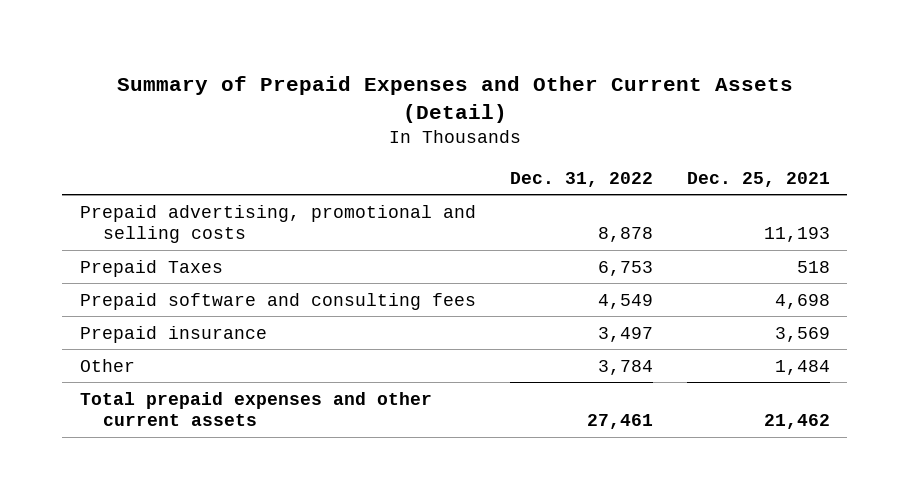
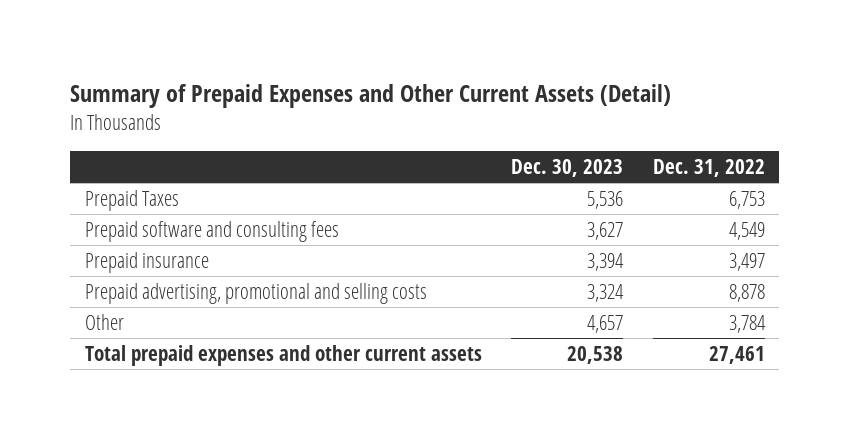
[687,171,831,187] Dec. 25, 2021 -> none
none -> [511,159,624,178] Dec. 30, 2023
[79,204,476,244] Prepaid advertising, promotional and selling costs -> [84,283,427,305] Prepaid advertising, promotional and selling costs

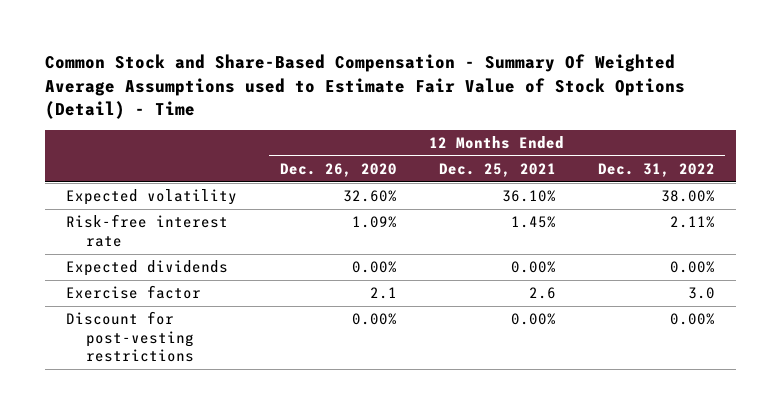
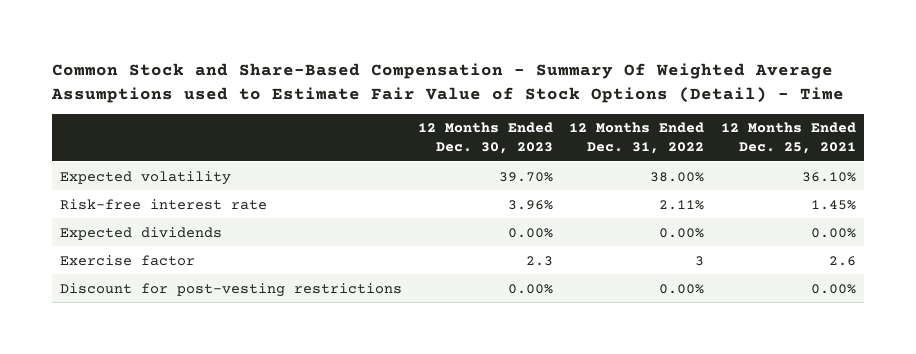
[279,162,397,177] Dec. 26, 2020 -> none
none -> [418,122,554,154] 12 Months Ended Dec. 30, 2023
[687,287,715,300] 3.0 -> [695,255,705,266] 3

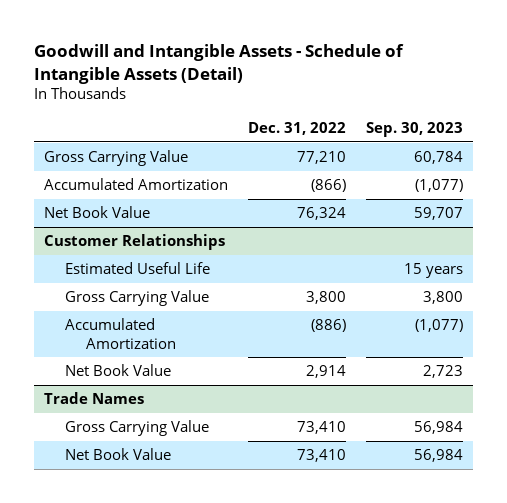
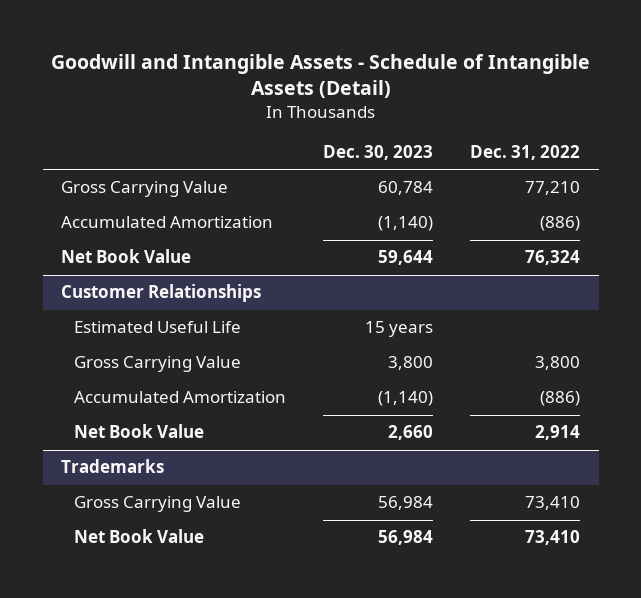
[366,121,464,137] Sep. 30, 2023 -> none
none -> [323,144,434,160] Dec. 30, 2023
[311,179,347,193] (866) -> [540,216,581,232] (886)
[44,392,145,405] Trade Names -> none
none -> [60,459,164,474] Trademarks

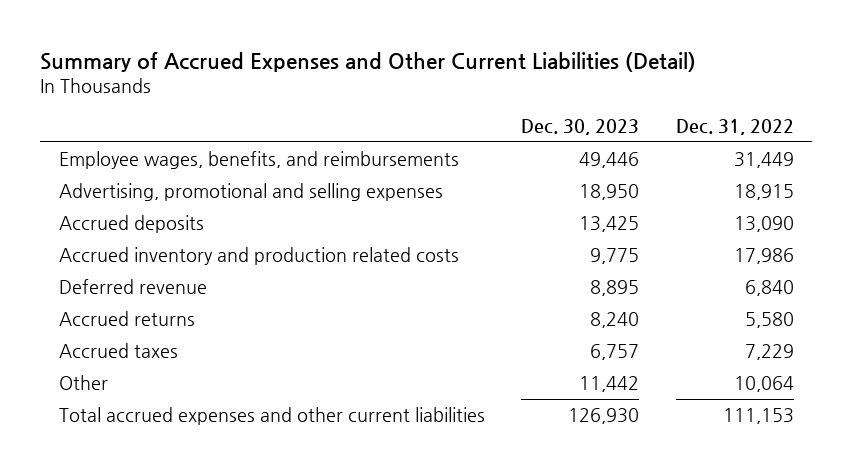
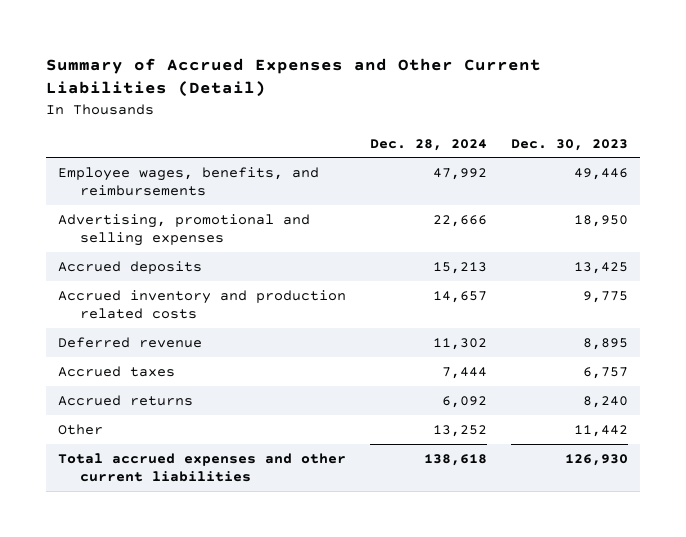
[675,118,794,135] Dec. 31, 2022 -> none
none -> [370,138,488,151] Dec. 28, 2024
[58,311,195,327] Accrued returns -> [58,394,194,406] Accrued returns

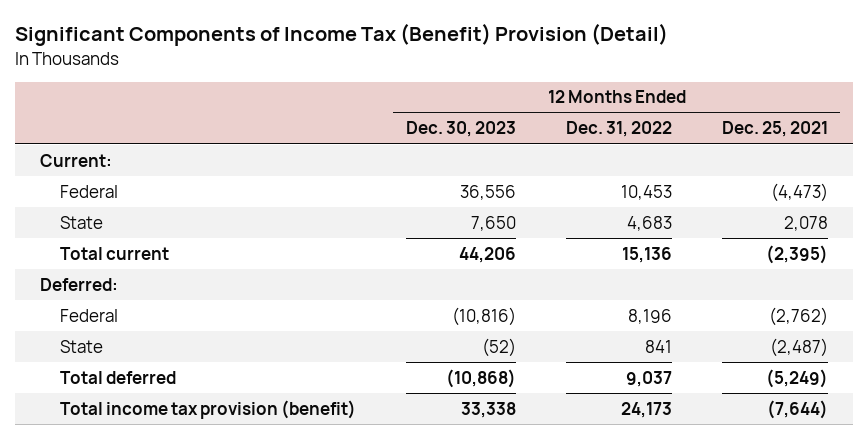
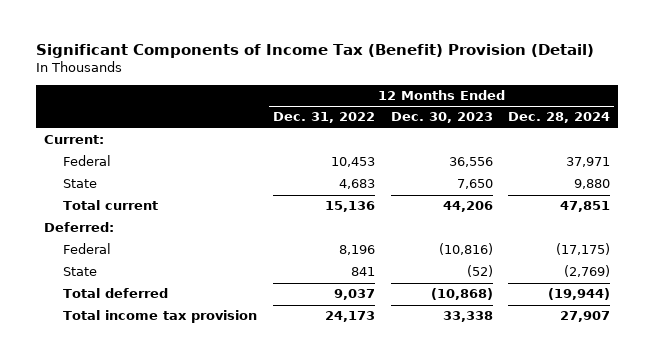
[721,121,828,138] Dec. 25, 2021 -> none
none -> [508,112,611,124] Dec. 28, 2024
[59,399,356,419] Total income tax provision (benefit) -> [63,310,258,324] Total income tax provision

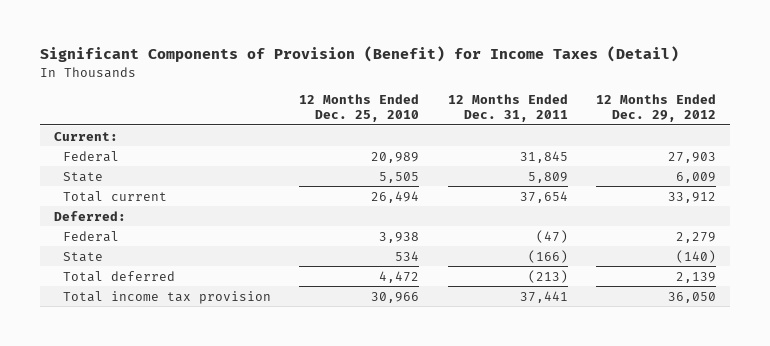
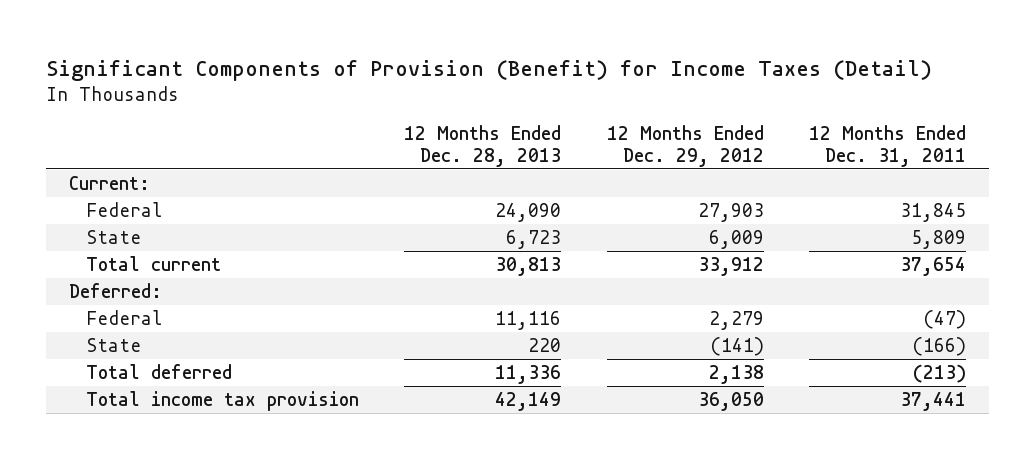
[299,93,420,123] 12 Months Ended Dec. 25, 2010 -> none
none -> [404,124,562,167] 12 Months Ended Dec. 28, 2013
[676,249,717,263] (140) -> [709,336,764,356] (141)
[676,271,717,283] 2,139 -> [708,364,764,384] 2,138

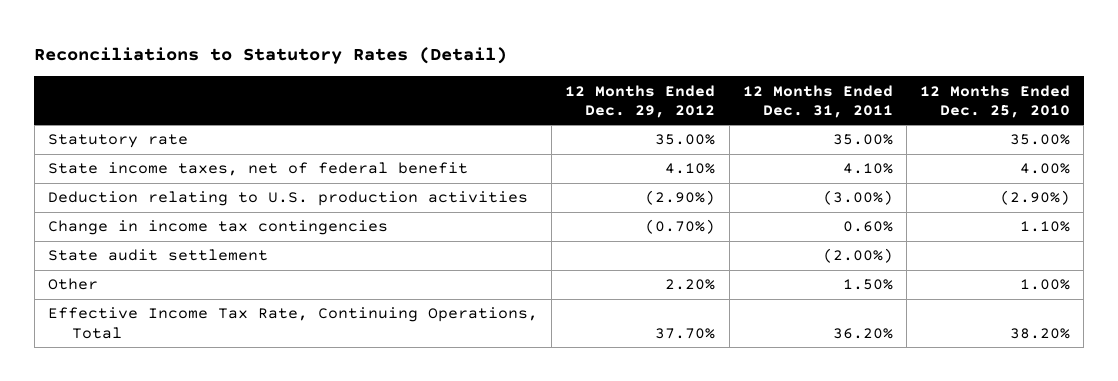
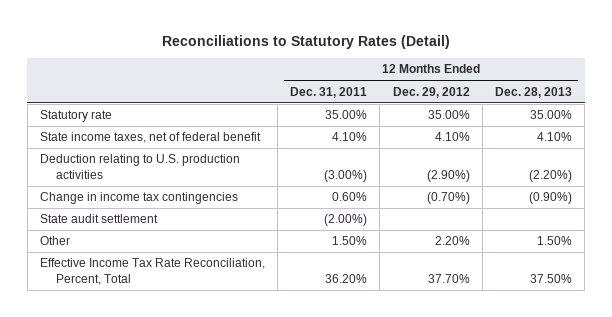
[920,84,1071,118] 12 Months Ended Dec. 25, 2010 -> none
none -> [494,86,572,98] Dec. 28, 2013
[48,307,539,339] Effective Income Tax Rate, Continuing Operations, Total -> [39,258,265,285] Effective Income Tax Rate Reconciliation, Percent, Total

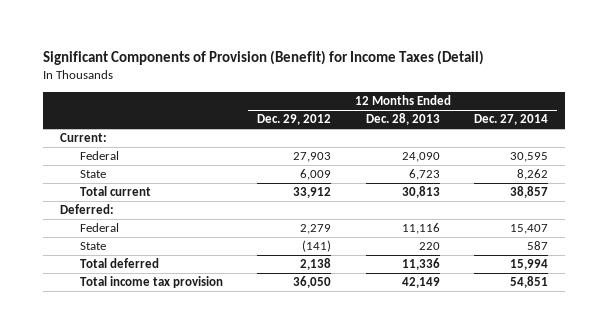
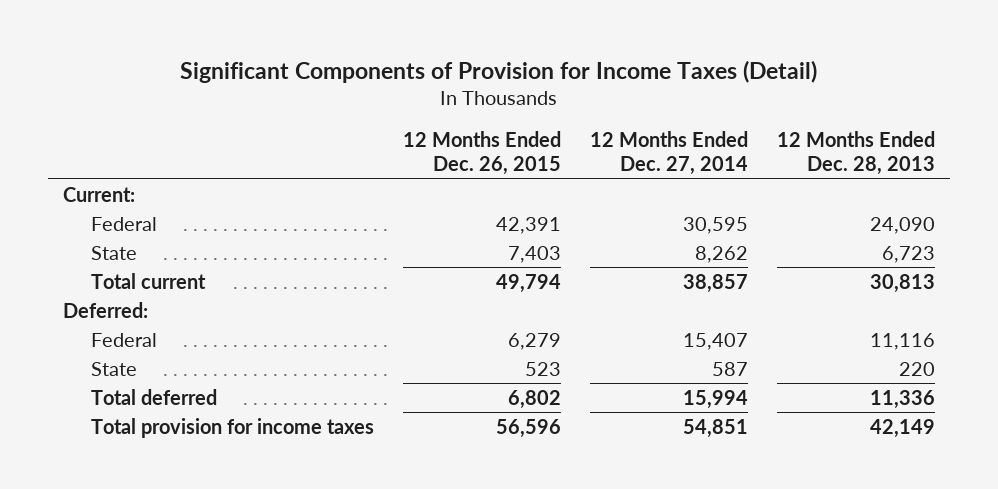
[42,50,484,66] Significant Components of Provision (Benefit) for Income Taxes (Detail) -> [180,59,818,83] Significant Components of Provision for Income Taxes (Detail)
[257,114,332,126] Dec. 29, 2012 -> none
none -> [402,130,561,176] 12 Months Ended Dec. 26, 2015
[79,276,223,289] Total income tax provision -> [90,417,374,438] Total provision for income taxes

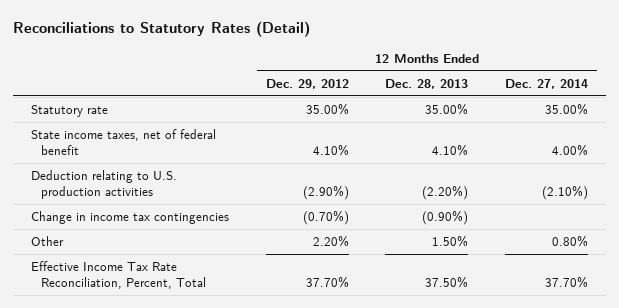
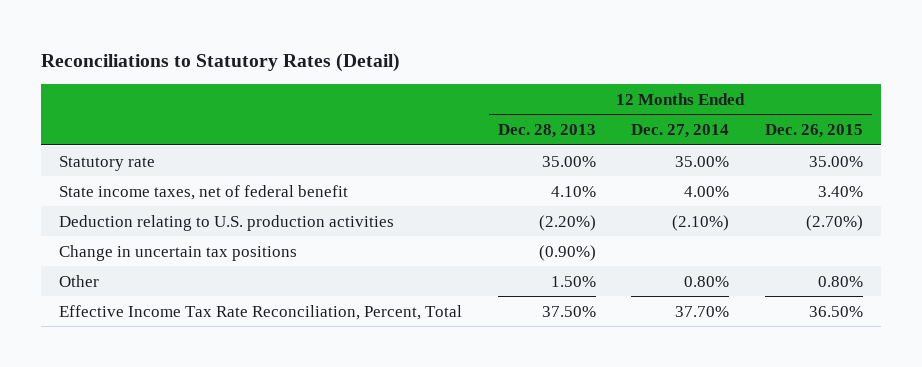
[265,78,349,89] Dec. 29, 2012 -> none
none -> [765,124,864,139] Dec. 26, 2015
[31,210,230,224] Change in income tax contingencies -> [58,244,297,261] Change in uncertain tax positions

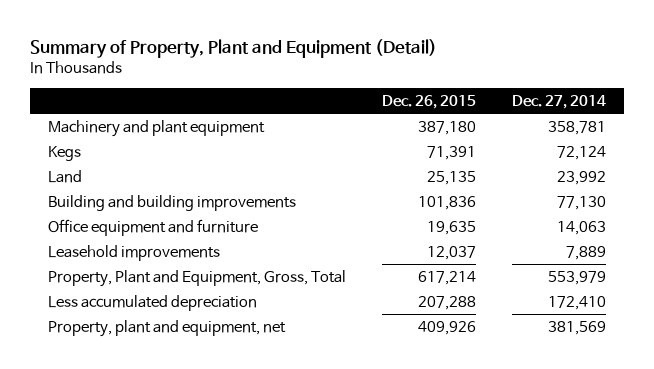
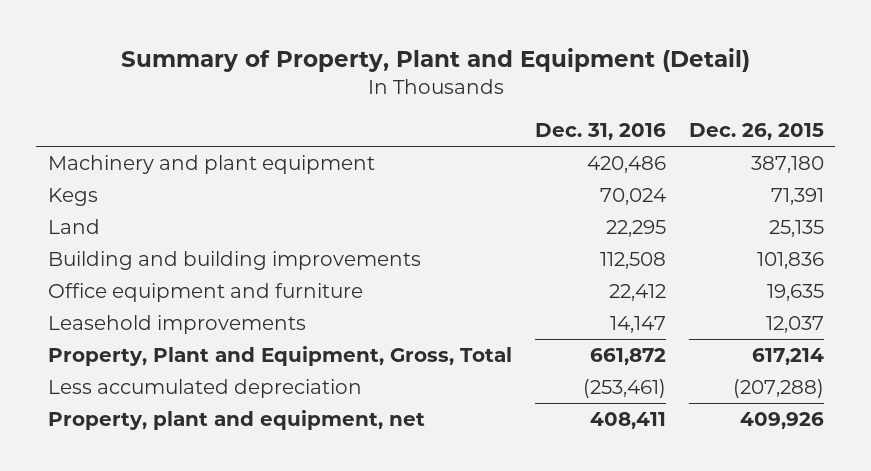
[512,95,607,110] Dec. 27, 2014 -> none
none -> [534,123,666,141] Dec. 31, 2016
[417,296,476,311] 207,288 -> [732,379,824,399] (207,288)

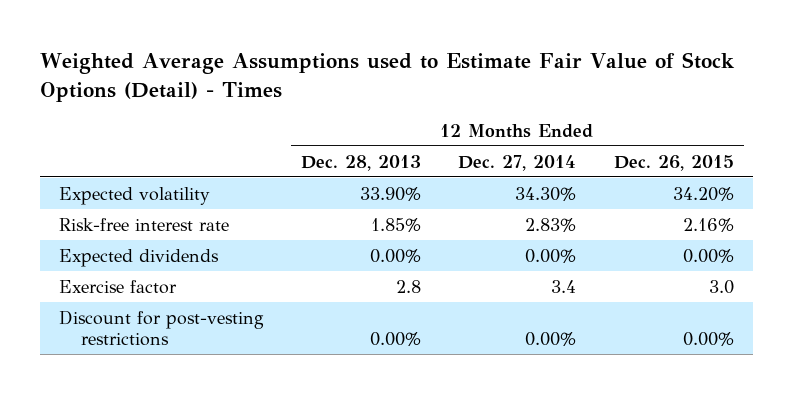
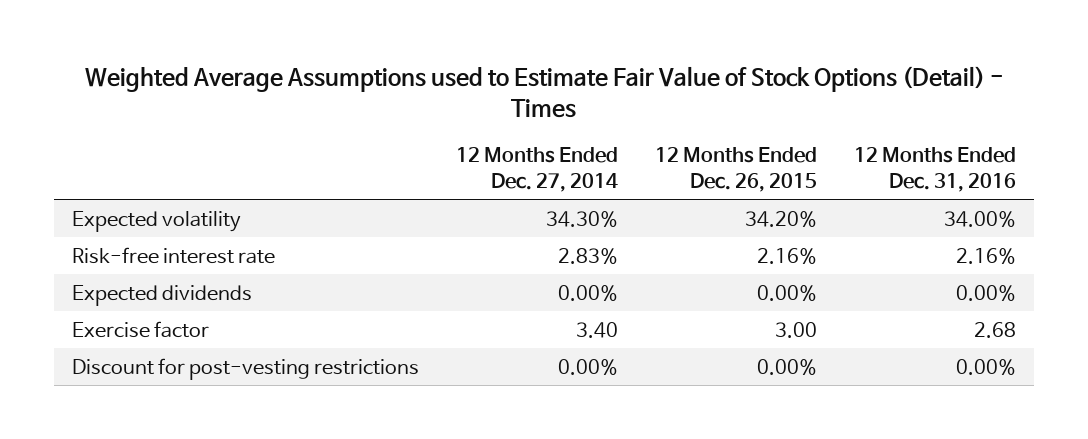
[300,154,421,171] Dec. 28, 2013 -> none
none -> [853,147,1016,193] 12 Months Ended Dec. 31, 2016
[551,279,577,293] 3.4 -> [575,321,618,338] 3.40
[709,279,735,294] 3.0 -> [774,321,817,338] 3.00

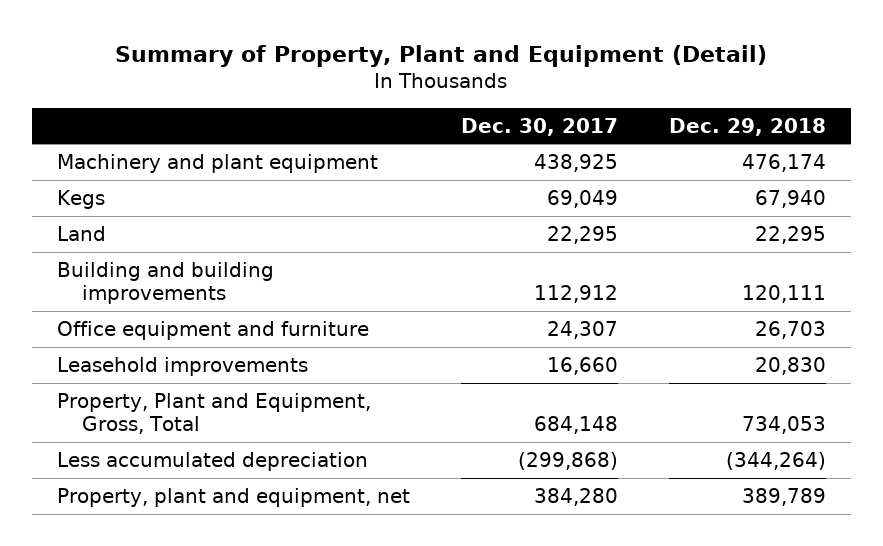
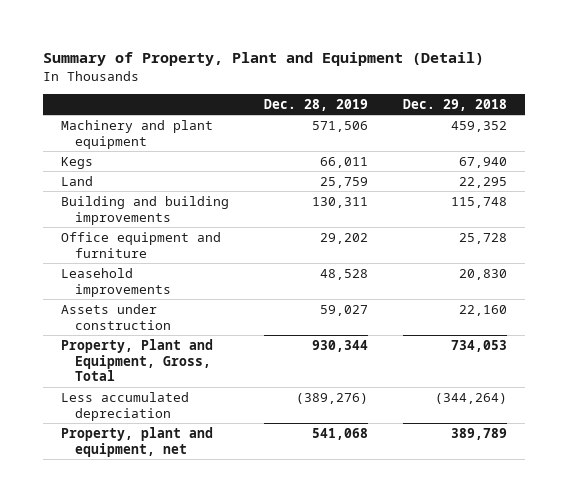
[460,117,618,136] Dec. 30, 2017 -> none
none -> [264,98,369,111] Dec. 28, 2019
[741,154,826,173] 476,174 -> [451,120,508,132] 459,352
[741,285,826,304] 120,111 -> [451,196,508,208] 115,748
[754,321,826,340] 26,703 -> [459,232,508,244] 25,728
none -> [60,303,171,330] Assets under construction

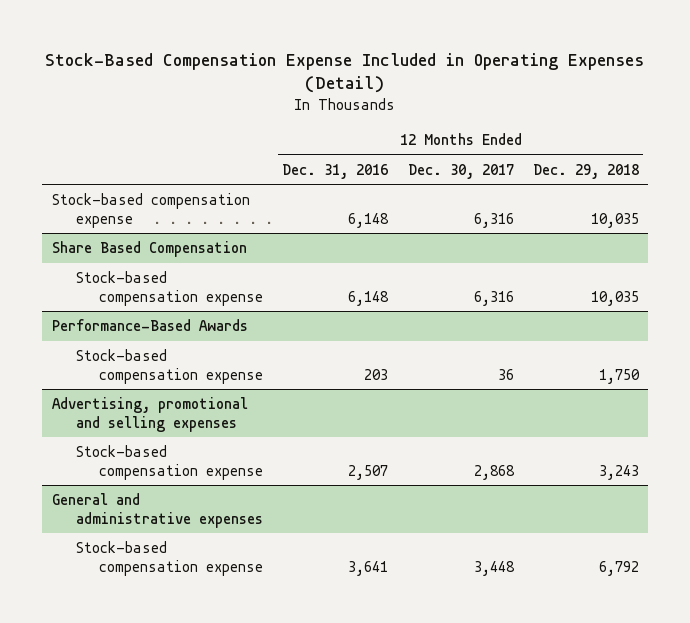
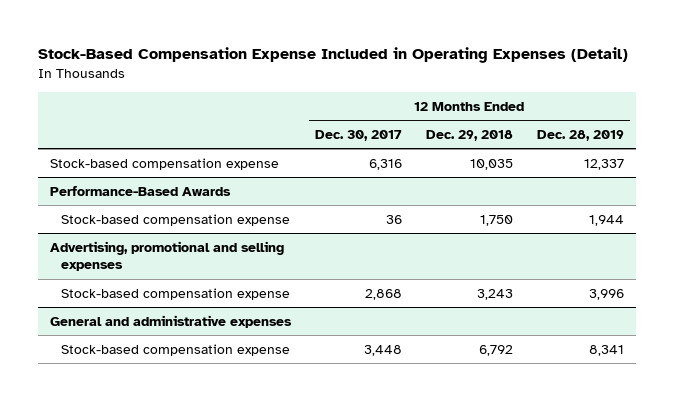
[282,163,389,179] Dec. 31, 2016 -> none
none -> [537,129,625,141] Dec. 28, 2019
[51,241,247,258] Share Based Compensation -> none
[75,271,264,306] Stock-based compensation expense -> none

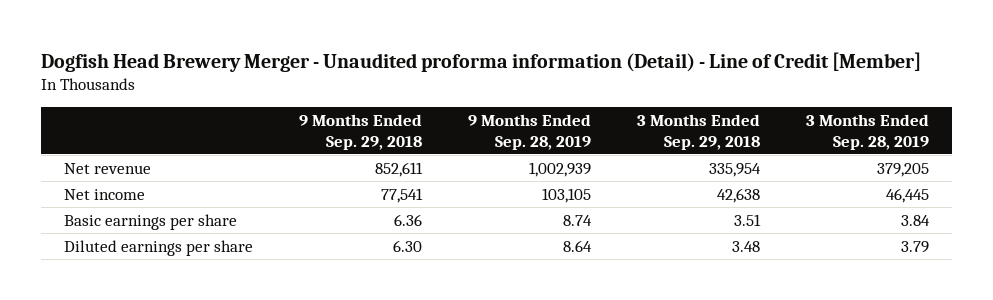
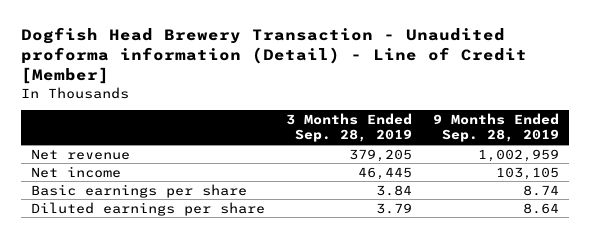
[41,51,922,72] Dogfish Head Brewery Merger - Unaudited proforma information (Detail) - Line of Credit [Member] -> [20,27,527,85] Dogfish Head Brewery Transaction - Unaudited proforma information (Detail) - Line of Credit [Member]
[299,113,423,150] 9 Months Ended Sep. 29, 2018 -> none
[636,113,760,150] 3 Months Ended Sep. 29, 2018 -> none
[529,161,592,177] 1,002,939 -> [477,148,559,162] 1,002,959

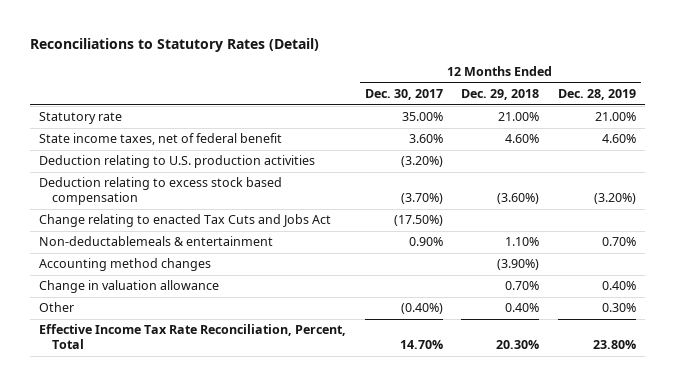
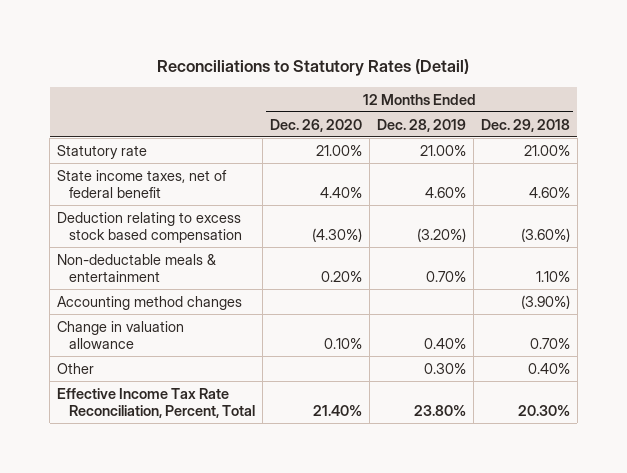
[364,89,443,101] Dec. 30, 2017 -> none
none -> [269,118,362,132] Dec. 26, 2020
[38,155,315,169] Deduction relating to U.S. production activities -> none
[38,214,331,228] Change relating to enacted Tax Cuts and Jobs Act -> none
[38,236,273,247] Non-deductablemeals & entertainment -> [57,253,217,282] Non-deductable meals & entertainment

